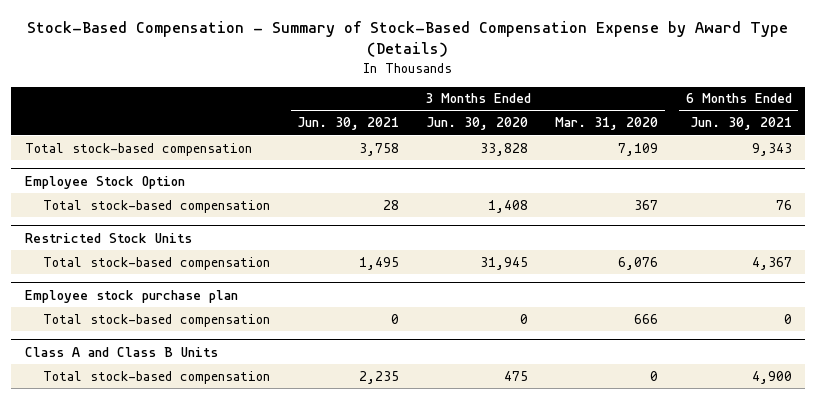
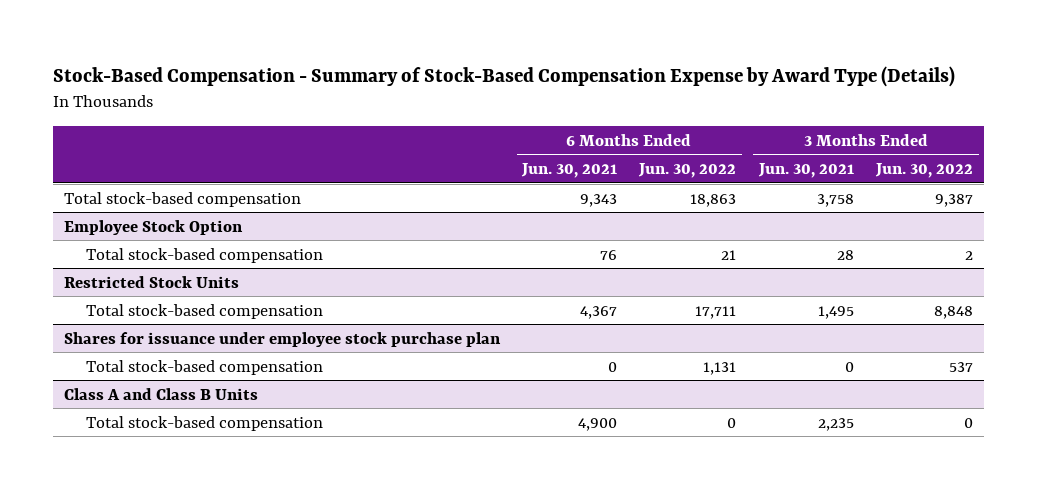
[426,117,529,131] Jun. 30, 2020 -> none
[555,117,659,131] Mar. 31, 2020 -> none
none -> [638,162,737,178] Jun. 30, 2022
none -> [875,162,974,178] Jun. 30, 2022
[24,289,238,303] Employee stock purchase plan -> [63,331,501,347] Shares for issuance under employee stock purchase plan

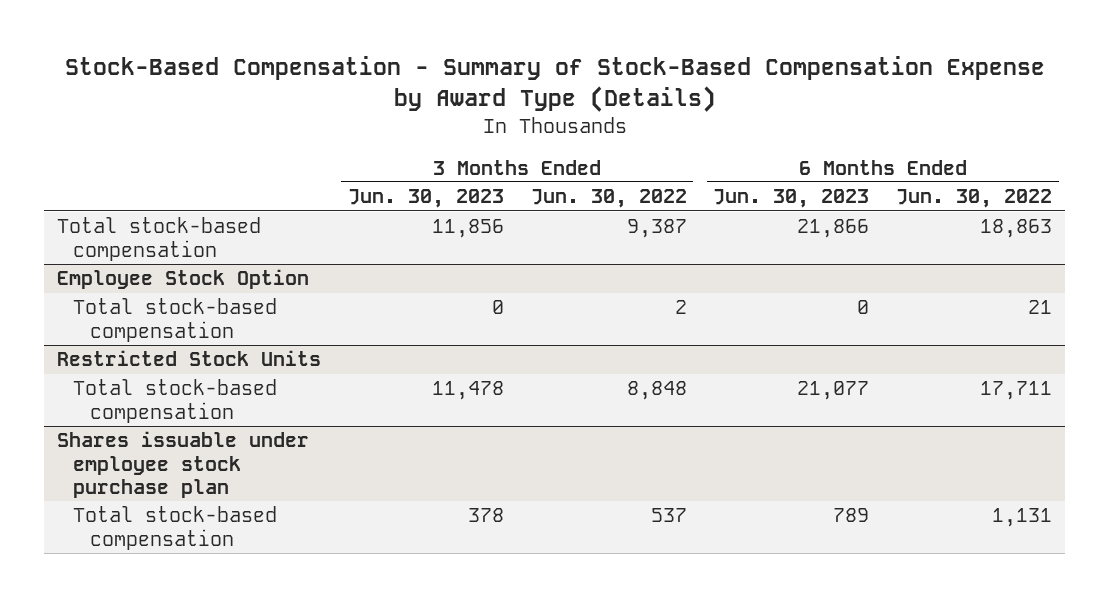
[521,162,618,178] Jun. 30, 2021 -> none
[757,162,854,178] Jun. 30, 2021 -> none
none -> [347,189,504,209] Jun. 30, 2023
none -> [713,189,870,209] Jun. 30, 2023
[63,331,501,347] Shares for issuance under employee stock purchase plan -> [57,431,310,498] Shares issuable under employee stock purchase plan
[63,387,258,400] Class A and Class B Units -> none
[85,415,323,431] Total stock-based compensation -> none

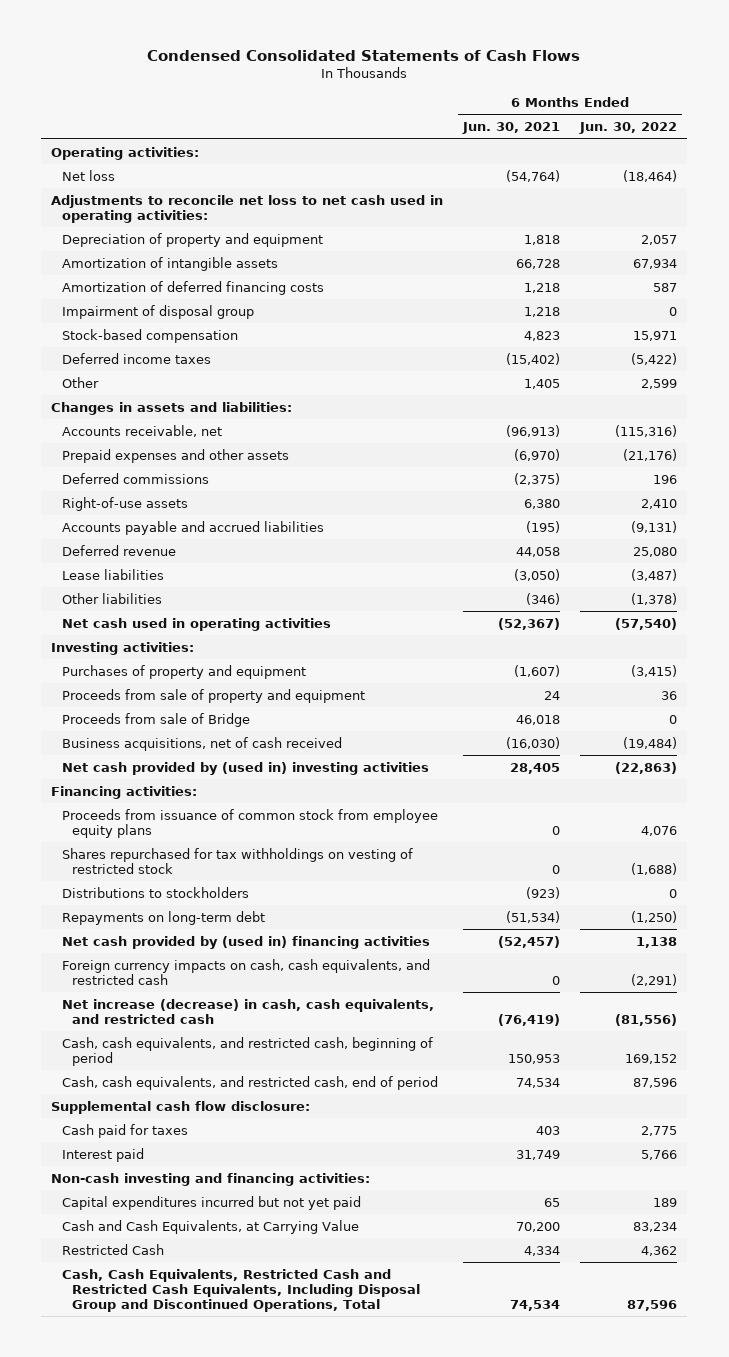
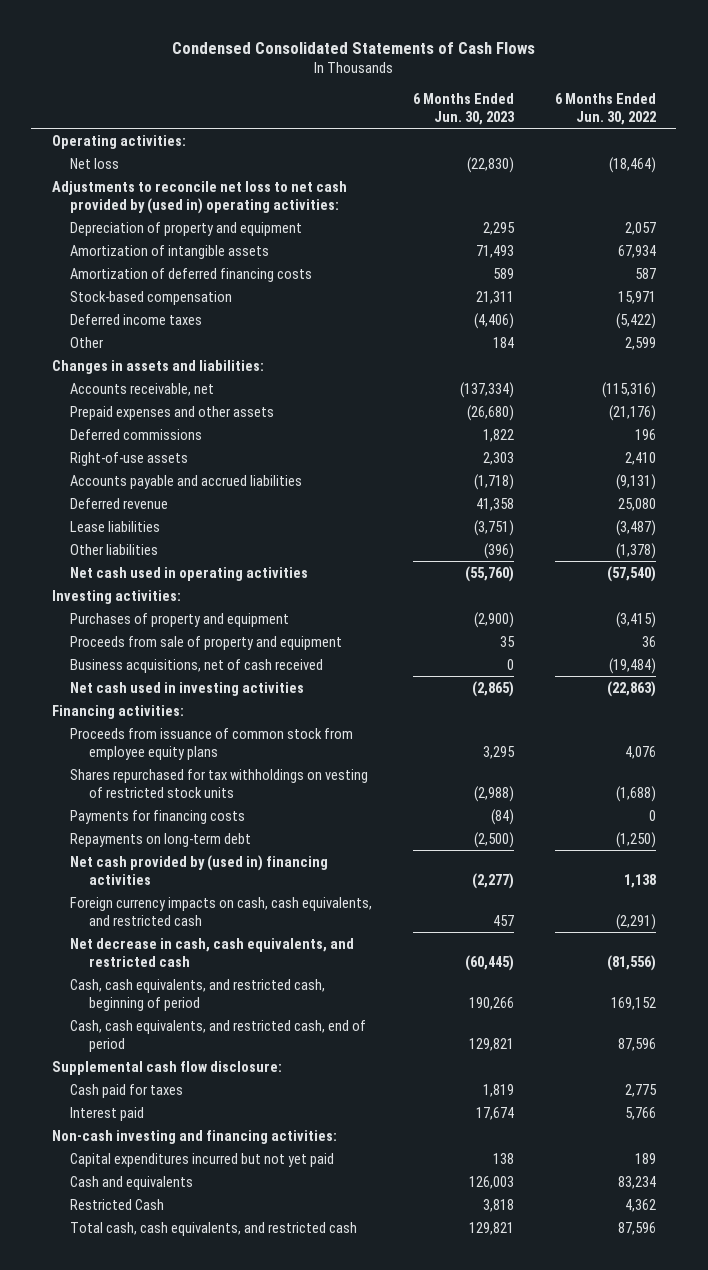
[462,121,561,134] Jun. 30, 2021 -> none
none -> [413,92,516,125] 6 Months Ended Jun. 30, 2023
[51,194,444,223] Adjustments to reconcile net loss to net cash used in operating activities: -> [51,180,347,214] Adjustments to reconcile net loss to net cash provided by (used in) operating activities:
[61,304,254,319] Impairment of disposal group -> none
[61,712,250,727] Proceeds from sale of Bridge -> none
[61,761,429,775] Net cash provided by (used in) investing activities -> [70,681,305,696] Net cash used in investing activities
[61,886,249,898] Distributions to stockholders -> none
[61,847,413,874] Shares repurchased for tax withholdings on vesting of restricted stock -> [70,768,369,798] Shares repurchased for tax withholdings on vesting of restricted stock units
none -> [70,809,246,824] Payments for financing costs
[61,998,434,1024] Net increase (decrease) in cash, cash equivalents, and restricted cash -> [70,937,355,967] Net decrease in cash, cash equivalents, and restricted cash
[61,1219,359,1234] Cash and Cash Equivalents, at Carrying Value -> [70,1175,194,1190] Cash and equivalents
[61,1268,420,1312] Cash, Cash Equivalents, Restricted Cash and Restricted Cash Equivalents, Including Disposal Group and Discontinued Operations, Total -> [70,1221,358,1236] Total cash, cash equivalents, and restricted cash

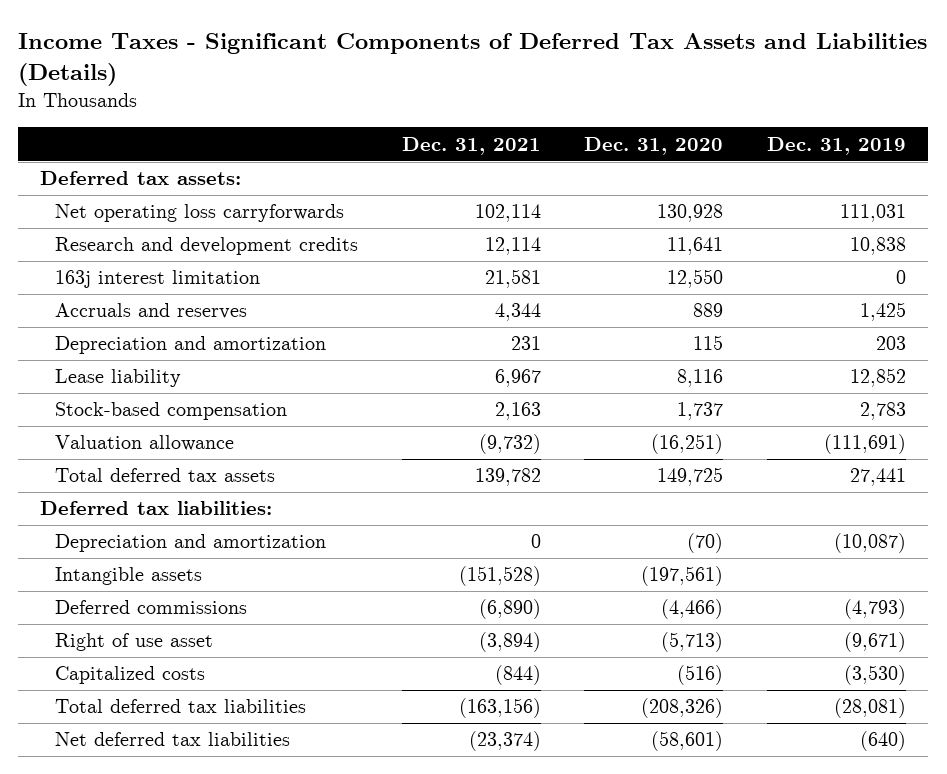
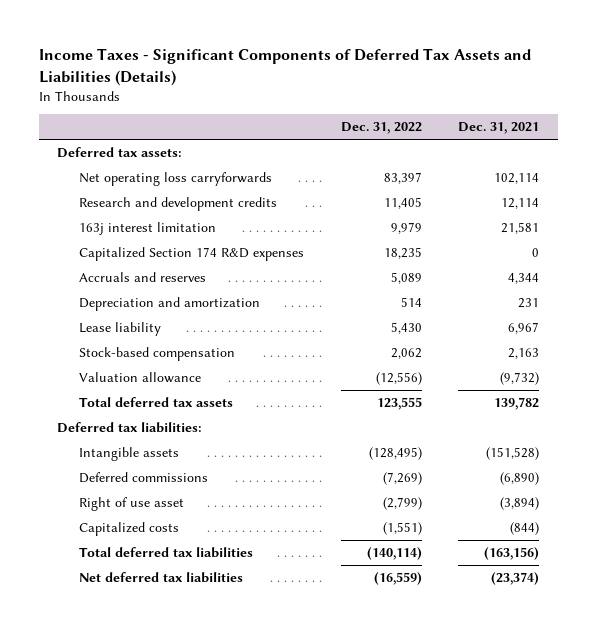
[584,136,724,155] Dec. 31, 2020 -> none
[767,136,907,155] Dec. 31, 2019 -> none
none -> [340,122,422,135] Dec. 31, 2022
none -> [79,246,305,261] Capitalized Section 174 R&D expenses
[54,534,326,553] Depreciation and amortization -> none

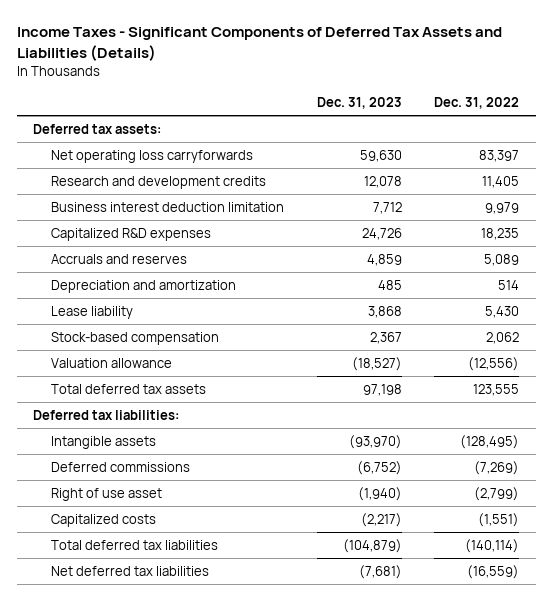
[458,122,540,135] Dec. 31, 2021 -> none
none -> [316,96,402,109] Dec. 31, 2023
[79,221,217,235] 163j interest limitation -> [51,202,285,213] Business interest deduction limitation
[79,246,305,261] Capitalized Section 174 R&D expenses -> [51,228,212,242] Capitalized R&D expenses

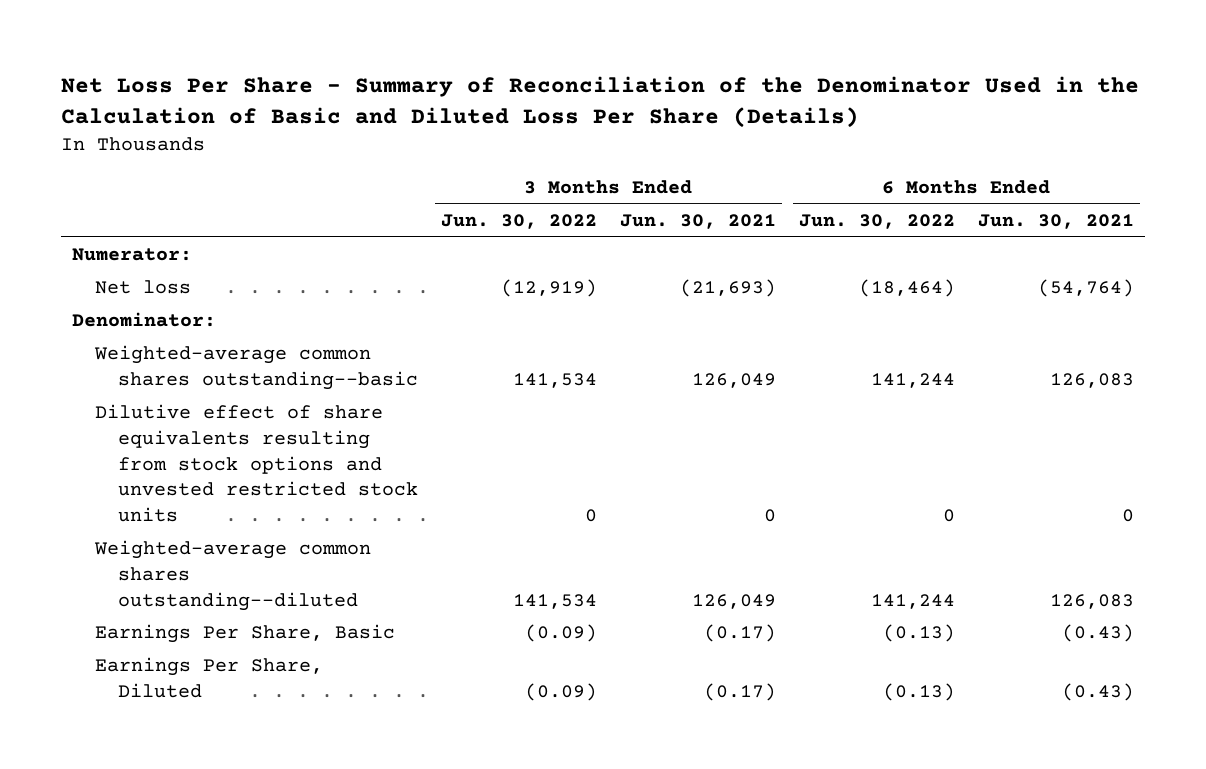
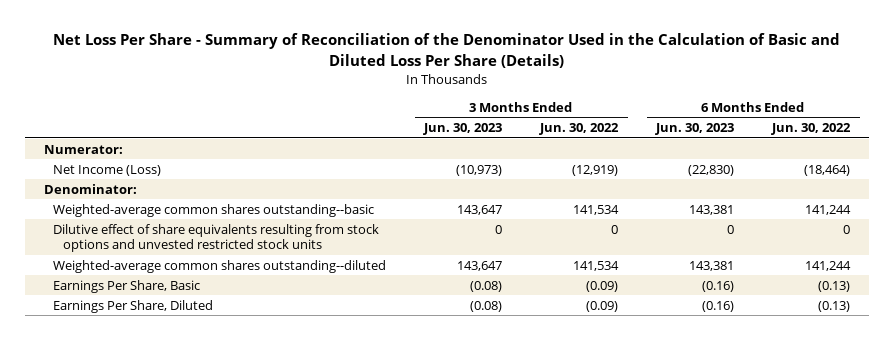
[619,213,776,229] Jun. 30, 2021 -> none
[977,213,1134,229] Jun. 30, 2021 -> none
none -> [423,123,503,136] Jun. 30, 2023
none -> [655,123,735,136] Jun. 30, 2023
[95,280,192,295] Net loss -> [53,164,162,176] Net Income (Loss)

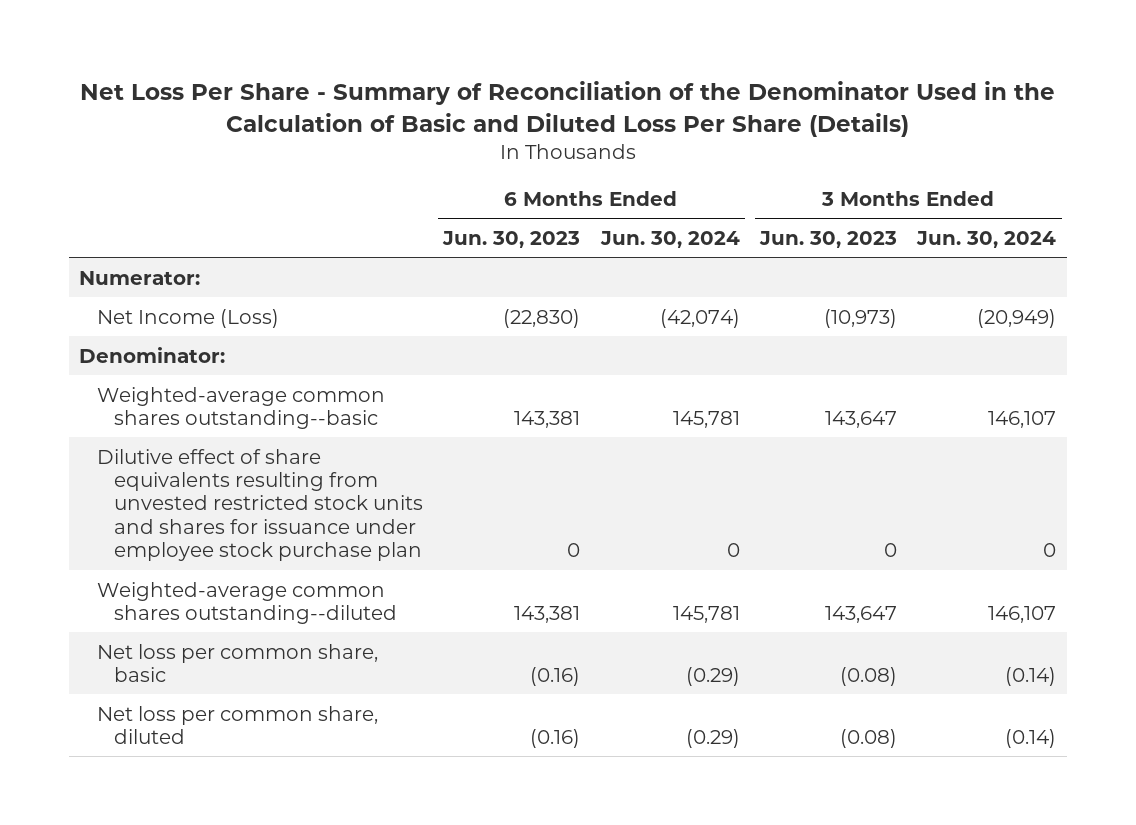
[539,123,620,136] Jun. 30, 2022 -> none
[771,123,852,136] Jun. 30, 2022 -> none
none -> [599,230,740,248] Jun. 30, 2024
none -> [916,230,1057,248] Jun. 30, 2024
[53,223,380,253] Dilutive effect of share equivalents resulting from stock options and unvested restricted stock units -> [96,448,423,562] Dilutive effect of share equivalents resulting from unvested restricted stock units and shares for issuance under employee stock purchase plan
[53,279,201,293] Earnings Per Share, Basic -> [96,643,378,683] Net loss per common share, basic
[53,299,214,313] Earnings Per Share, Diluted -> [96,705,378,745] Net loss per common share, diluted

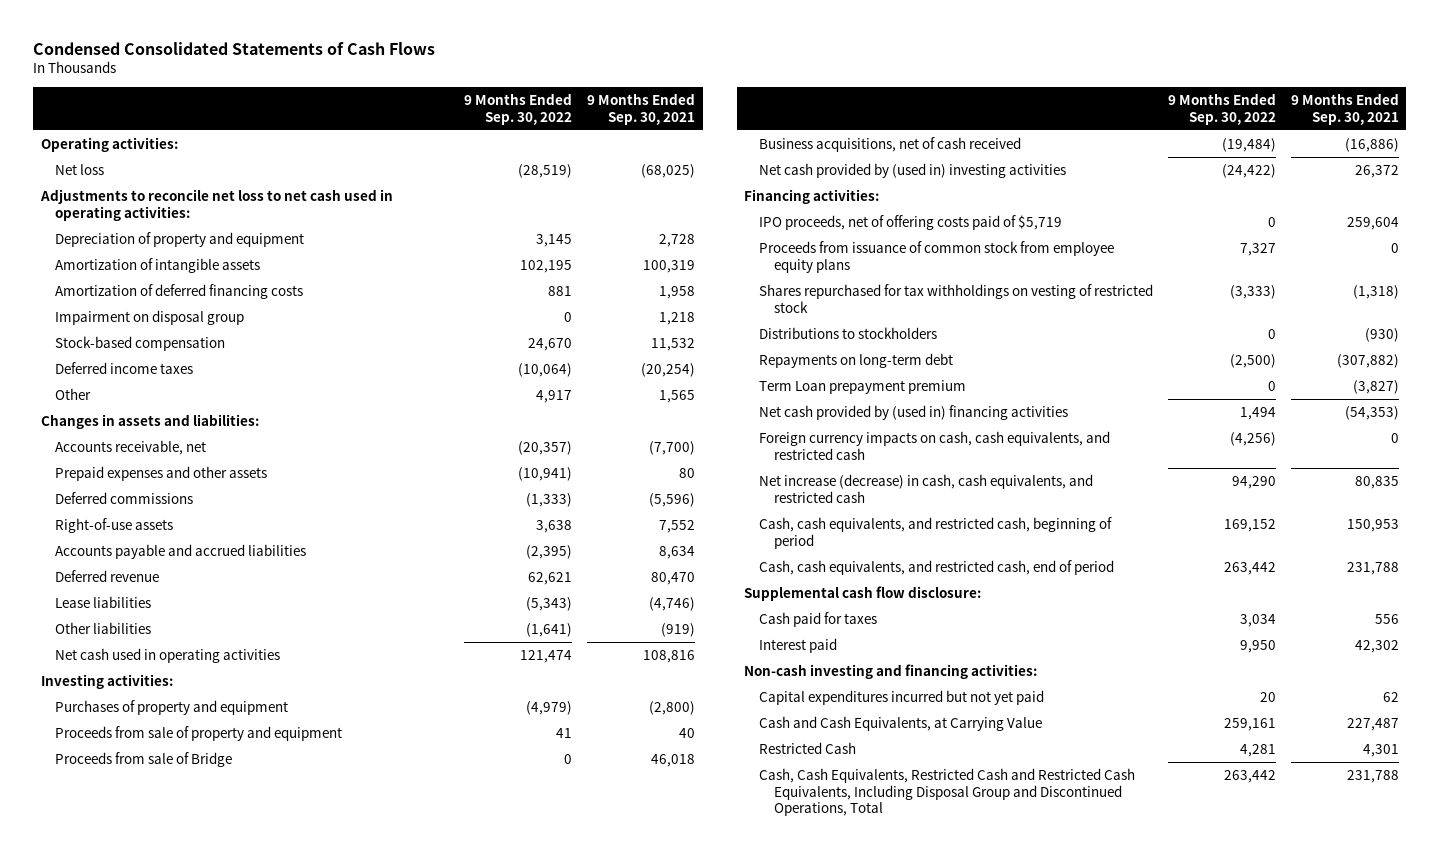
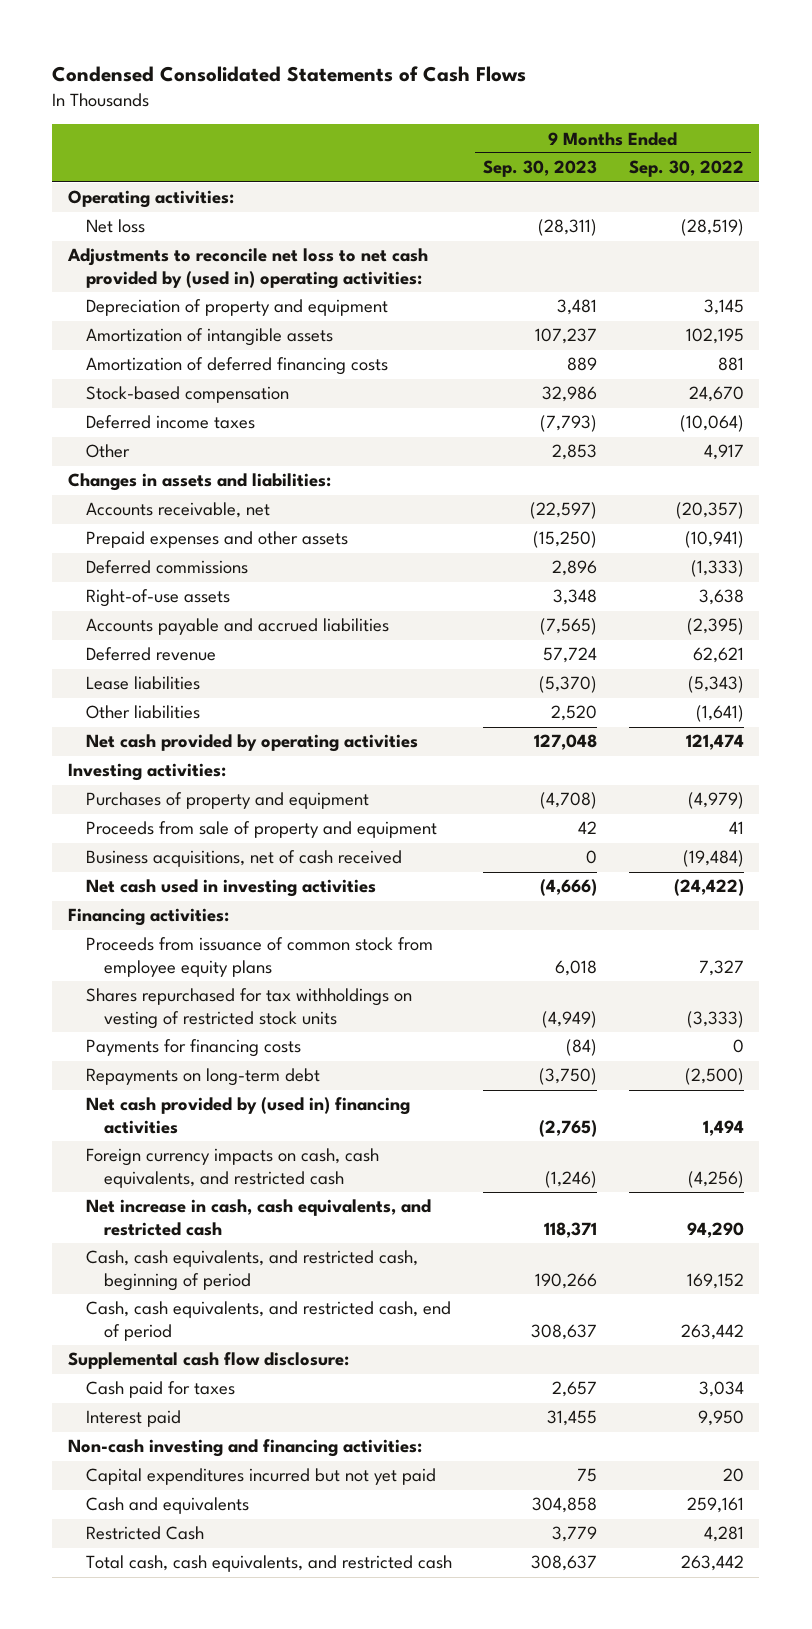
[587,93,696,125] 9 Months Ended Sep. 30, 2021 -> none
none -> [483,160,598,178] Sep. 30, 2023
[39,189,393,221] Adjustments to reconcile net loss to net cash used in operating activities: -> [67,248,429,289] Adjustments to reconcile net loss to net cash provided by (used in) operating activities:
[55,310,245,326] Impairment on disposal group -> none
[55,648,281,664] Net cash used in operating activities -> [85,734,418,753] Net cash provided by operating activities
[55,752,233,768] Proceeds from sale of Bridge -> none
[758,163,1066,179] Net cash provided by (used in) investing activities -> [85,879,376,898] Net cash used in investing activities
[758,215,1062,231] IPO proceeds, net of offering costs paid of $5,719 -> none
[758,327,937,340] Distributions to stockholders -> none
[758,284,1153,313] Shares repurchased for tax withholdings on vesting of restricted stock -> [85,988,412,1029] Shares repurchased for tax withholdings on vesting of restricted stock units
none -> [85,1039,301,1058] Payments for financing costs
[758,380,966,395] Term Loan prepayment premium -> none
[758,474,1093,503] Net increase (decrease) in cash, cash equivalents, and restricted cash -> [85,1199,431,1236] Net increase in cash, cash equivalents, and restricted cash
[758,716,1042,732] Cash and Cash Equivalents, at Carrying Value -> [85,1497,249,1515] Cash and equivalents
[758,768,1135,817] Cash, Cash Equivalents, Restricted Cash and Restricted Cash Equivalents, Including Disposal Group and Discontinued Operations, Total -> [85,1555,452,1573] Total cash, cash equivalents, and restricted cash

